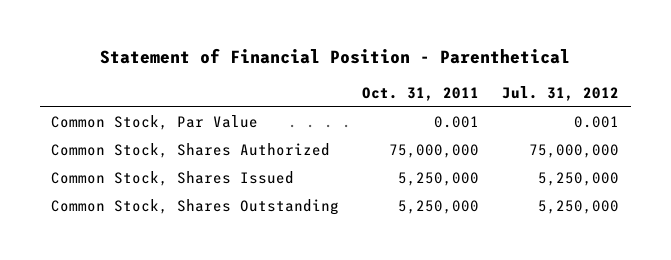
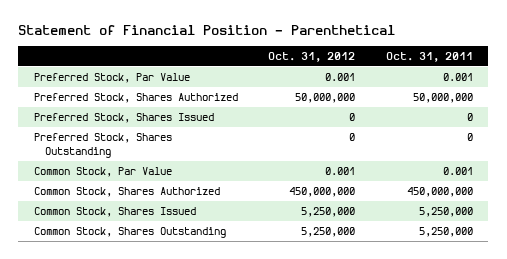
[502,85,620,101] Jul. 31, 2012 -> none
none -> [268,51,356,62] Oct. 31, 2012
none -> [33,73,190,84] Preferred Stock, Par Value
none -> [33,93,238,104] Preferred Stock, Shares Authorized
none -> [33,113,214,124] Preferred Stock, Shares Issued
none -> [33,133,172,158] Preferred Stock, Shares Outstanding
[389,144,480,159] 75,000,000 -> [406,187,473,198] 450,000,000

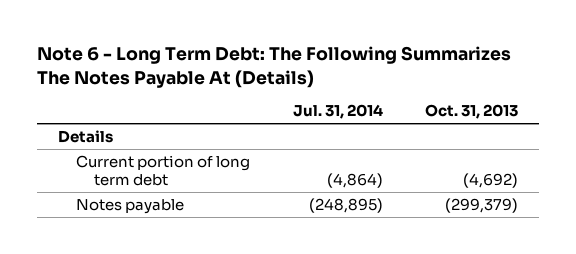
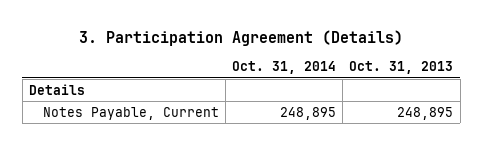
[36,46,511,88] Note 6 - Long Term Debt: The Following Summarizes The Notes Payable At (Details) -> [79,29,404,46] 3. Participation Agreement (Details)
[292,104,383,120] Jul. 31, 2014 -> none
none -> [232,61,337,75] Oct. 31, 2014
[76,154,251,186] Current portion of long term debt -> none
[76,198,185,214] Notes payable -> [42,106,219,120] Notes Payable, Current
[445,197,519,213] (299,379) -> [397,106,454,120] 248,895

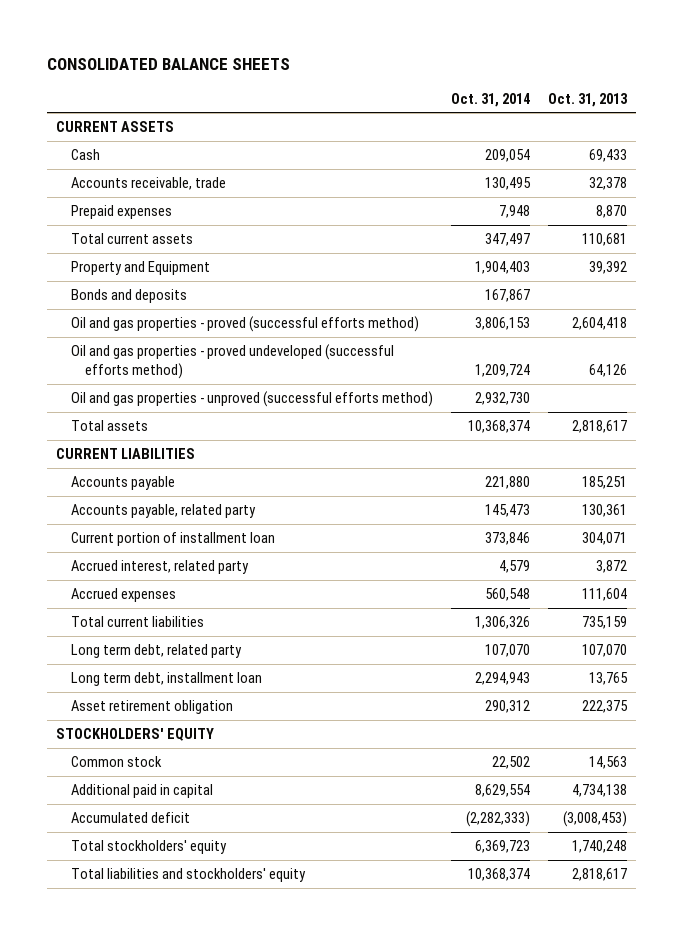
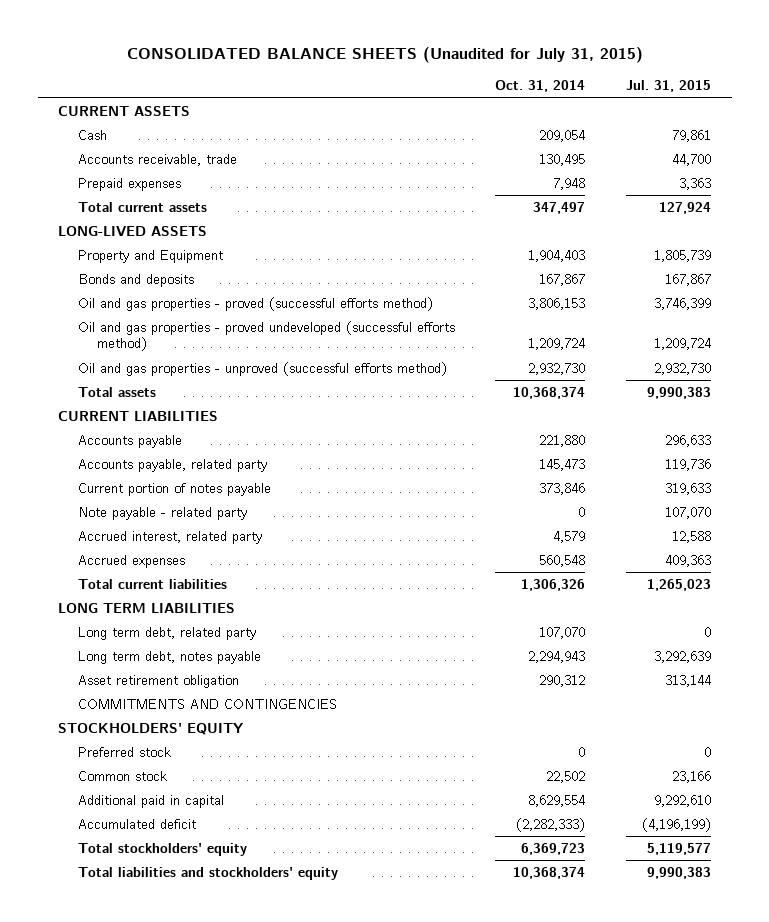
[47,57,291,70] CONSOLIDATED BALANCE SHEETS -> [126,47,643,64] CONSOLIDATED BALANCE SHEETS (Unaudited for July 31, 2015)
[547,92,628,107] Oct. 31, 2013 -> none
none -> [626,80,712,93] Jul. 31, 2015
none -> [58,225,208,236] LONG-LIVED ASSETS
[70,532,275,547] Current portion of installment loan -> [77,482,271,496] Current portion of notes payable
none -> [77,506,247,520] Note payable - related party
none -> [58,602,236,613] LONG TERM LIABILITIES
[70,672,262,687] Long term debt, installment loan -> [77,650,261,664] Long term debt, notes payable
none -> [77,698,337,709] COMMITMENTS AND CONTINGENCIES
none -> [77,746,171,757] Preferred stock

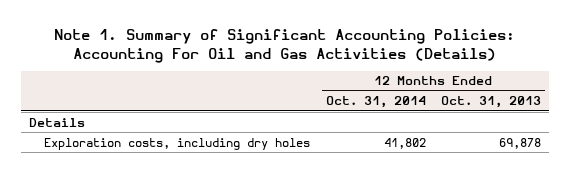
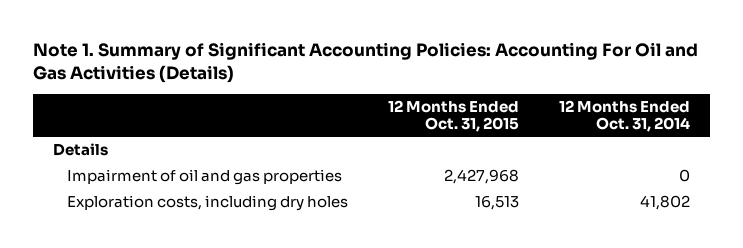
[441,96,542,109] Oct. 31, 2013 -> none
none -> [388,99,520,132] 12 Months Ended Oct. 31, 2015
none -> [66,169,342,186] Impairment of oil and gas properties

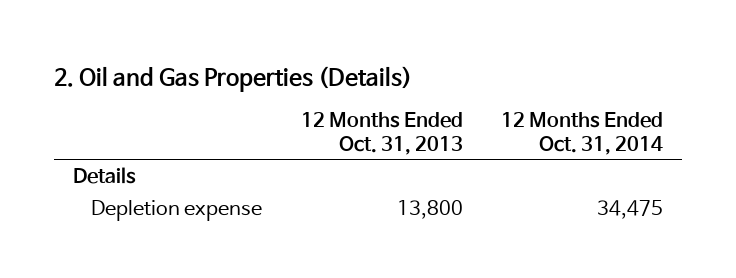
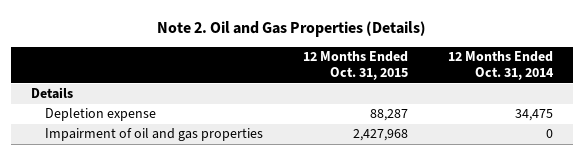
[53,65,412,92] 2. Oil and Gas Properties (Details) -> [157,20,427,37] Note 2. Oil and Gas Properties (Details)
[300,112,463,155] 12 Months Ended Oct. 31, 2013 -> none
none -> [303,51,409,81] 12 Months Ended Oct. 31, 2015
none -> [44,128,263,142] Impairment of oil and gas properties

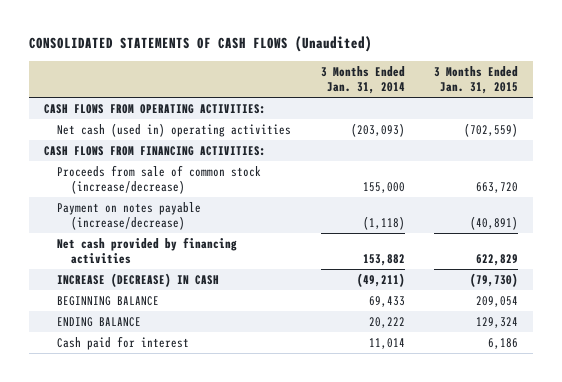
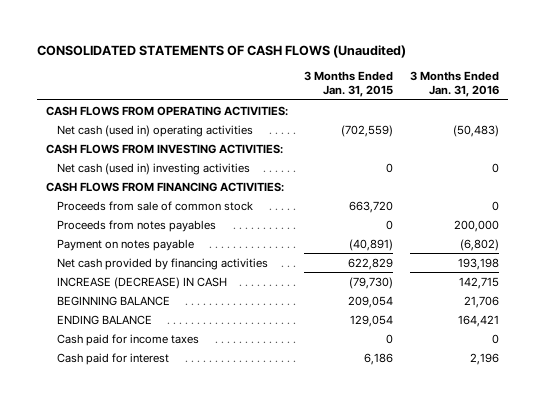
[320,66,405,94] 3 Months Ended Jan. 31, 2014 -> none
none -> [410,70,500,98] 3 Months Ended Jan. 31, 2016
none -> [45,143,283,154] CASH FLOWS FROM INVESTING ACTIVITIES:
none -> [56,162,250,175] Net cash (used in) investing activities
[57,165,262,194] Proceeds from sale of common stock (increase/decrease) -> [56,200,253,211] Proceeds from sale of common stock
none -> [56,219,216,232] Proceeds from notes payables
[57,202,202,230] Payment on notes payable (increase/decrease) -> [56,238,194,251] Payment on notes payable
[475,317,518,329] 129,324 -> [350,314,394,327] 129,054
none -> [56,333,199,346] Cash paid for income taxes

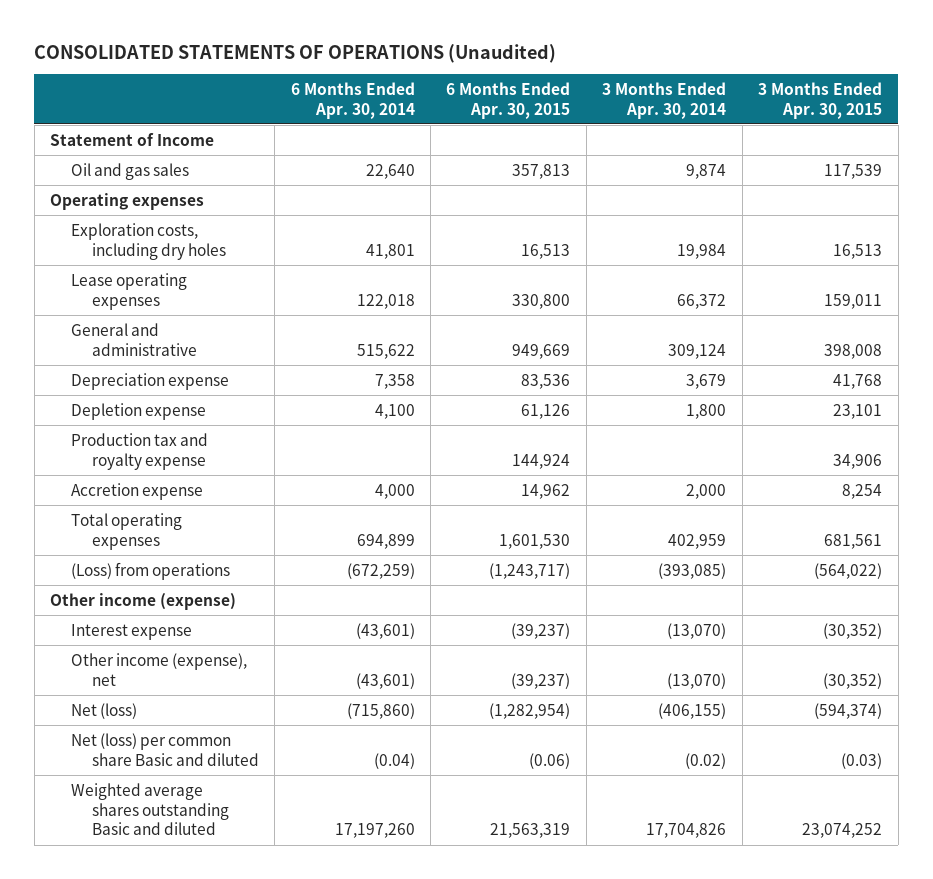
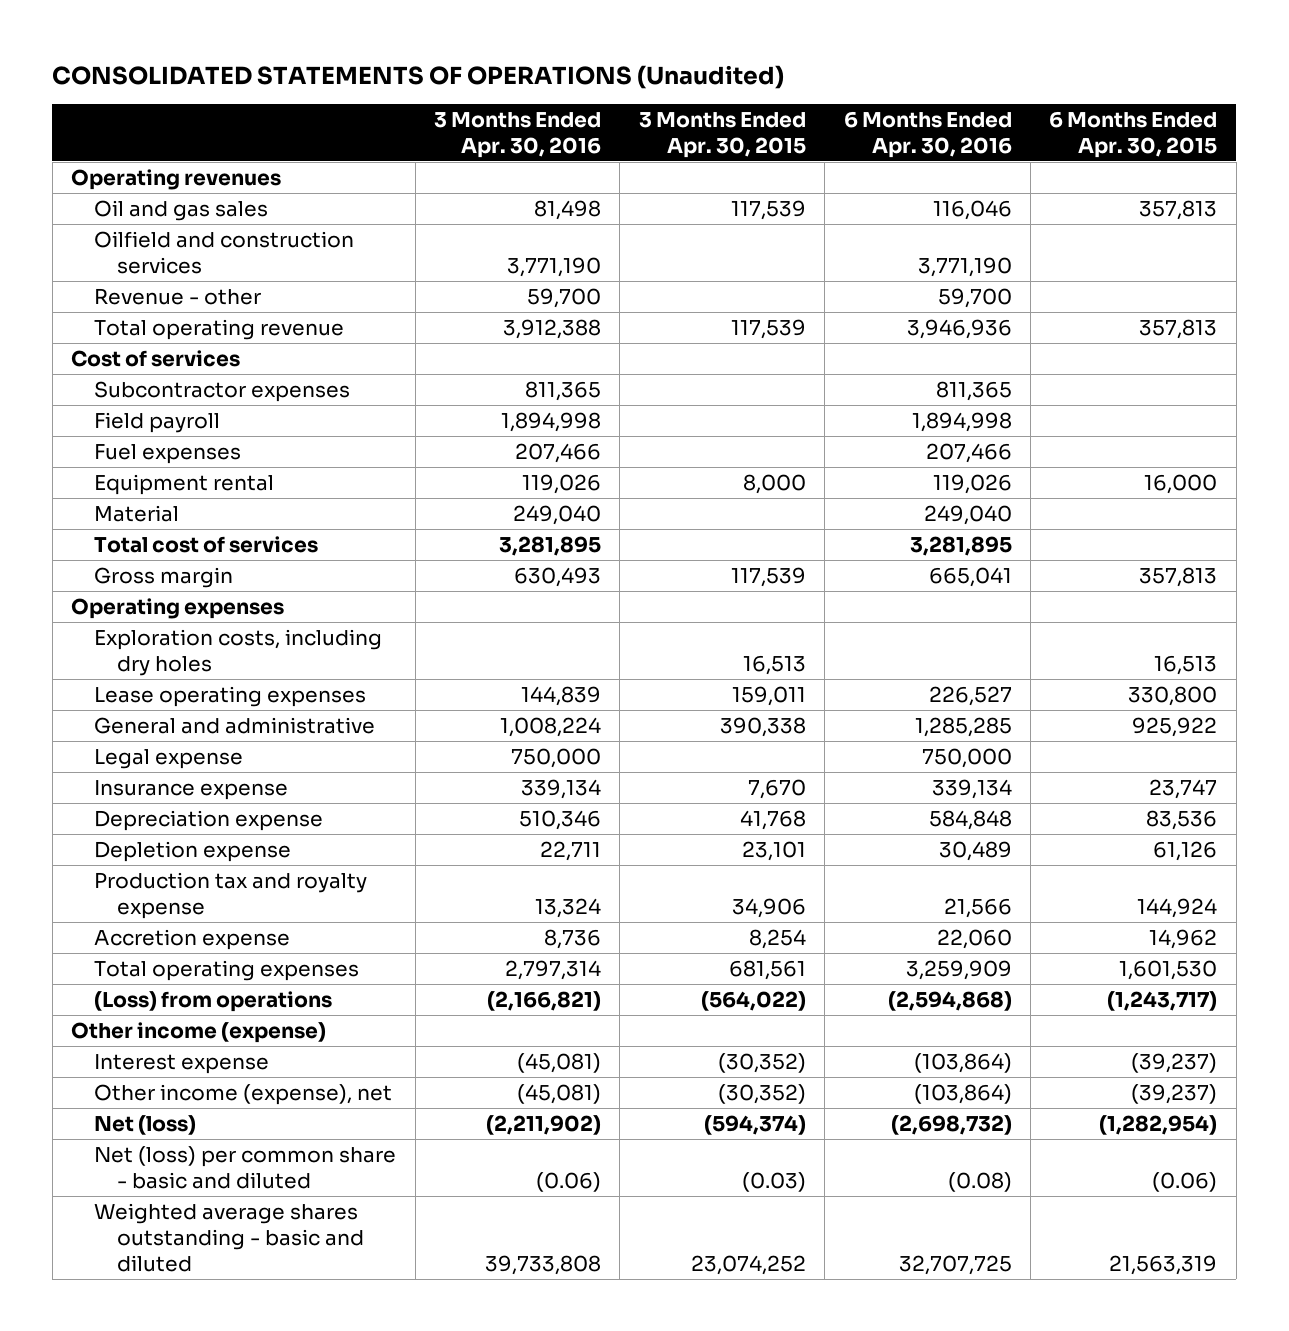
[290,81,415,119] 6 Months Ended Apr. 30, 2014 -> none
[602,81,727,119] 3 Months Ended Apr. 30, 2014 -> none
none -> [433,111,601,158] 3 Months Ended Apr. 30, 2016
none -> [843,110,1012,158] 6 Months Ended Apr. 30, 2016
[50,132,215,146] Statement of Income -> none
none -> [71,168,282,190] Operating revenues
none -> [94,230,355,274] Oilfield and construction services
none -> [94,287,262,305] Revenue - other
none -> [94,318,345,340] Total operating revenue
none -> [71,349,241,367] Cost of services
none -> [94,380,351,402] Subcontractor expenses
none -> [94,411,221,433] Field payroll
none -> [94,443,242,464] Fuel expenses
none -> [94,473,275,495] Equipment rental
none -> [94,504,180,522] Material
none -> [94,535,319,553] Total cost of services
none -> [94,566,234,588] Gross margin
[512,343,571,359] 949,669 -> [1132,716,1218,737] 925,922
[824,343,883,359] 398,008 -> [719,716,806,737] 390,338
none -> [94,748,244,769] Legal expense
none -> [94,779,289,800] Insurance expense
[71,732,259,766] Net (loss) per common share Basic and diluted -> [94,1145,397,1189] Net (loss) per common share - basic and diluted
[71,782,229,836] Weighted average shares outstanding Basic and diluted -> [94,1202,365,1272] Weighted average shares outstanding - basic and diluted

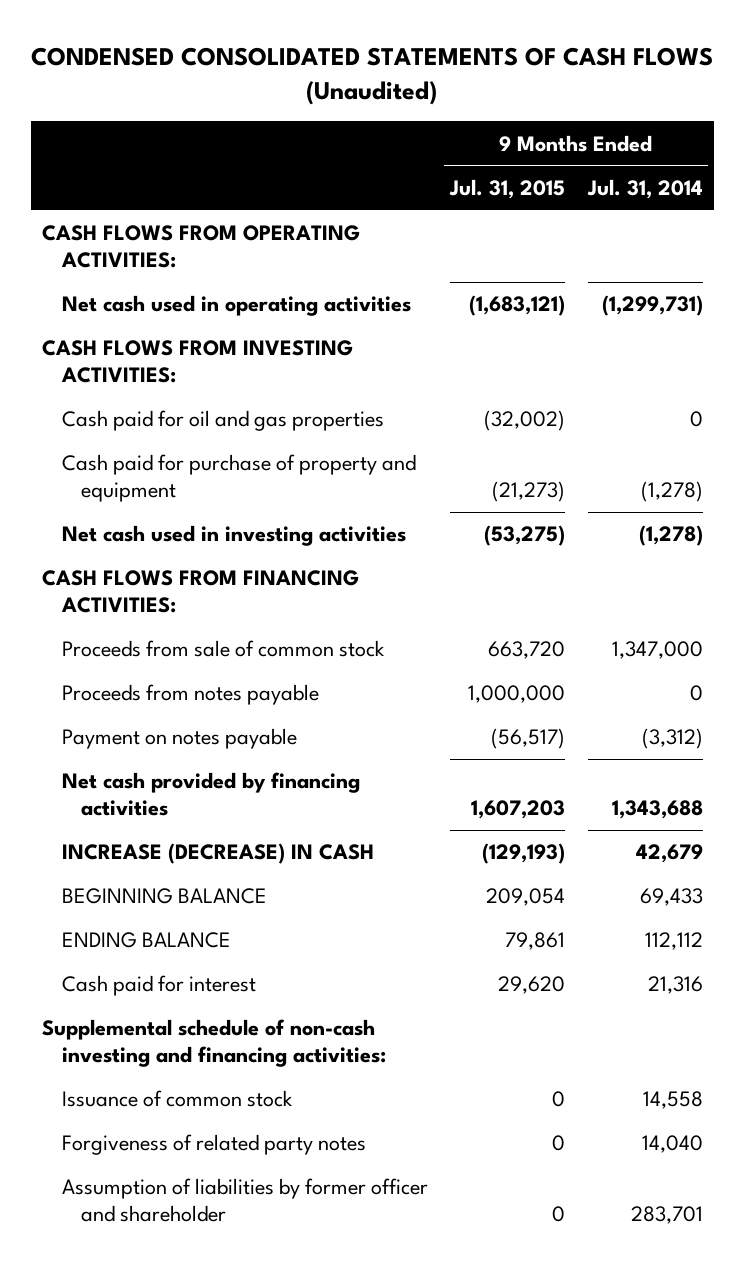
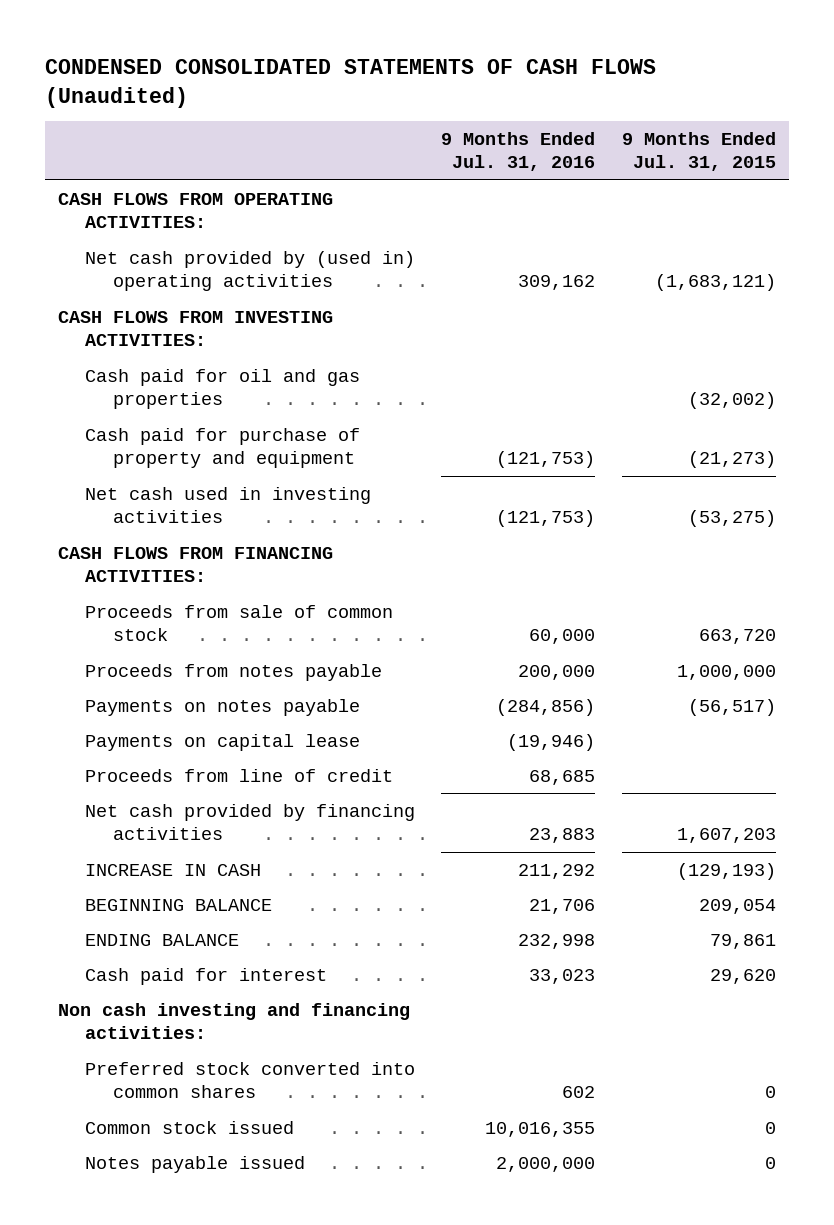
[586,178,703,199] Jul. 31, 2014 -> none
none -> [441,132,596,172] 9 Months Ended Jul. 31, 2016
[61,295,411,317] Net cash used in operating activities -> [85,250,416,292] Net cash provided by (used in) operating activities
[61,728,297,750] Payment on notes payable -> [85,698,361,716] Payments on notes payable
none -> [85,733,361,751] Payments on capital lease
none -> [85,768,394,782] Proceeds from line of credit
[61,843,374,865] INCREASE (DECREASE) IN CASH -> [85,863,262,876] INCREASE IN CASH
[61,1090,293,1108] Issuance of common stock -> none
[61,1134,366,1156] Forgiveness of related party notes -> none
[61,1178,428,1223] Assumption of liabilities by former officer and shareholder -> none
[41,1019,386,1068] Supplemental schedule of non-cash investing and financing activities: -> [57,1002,410,1040] Non cash investing and financing activities:
none -> [85,1061,416,1099] Preferred stock converted into common shares
none -> [85,1120,295,1134] Common stock issued
none -> [85,1155,306,1173] Notes payable issued

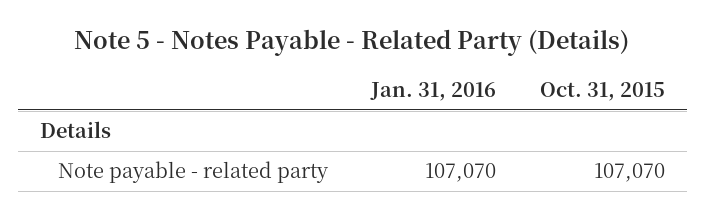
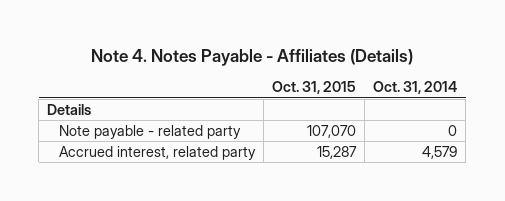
[74,29,630,57] Note 5 - Notes Payable - Related Party (Details) -> [91,48,414,66] Note 4. Notes Payable - Affiliates (Details)
[370,82,497,102] Jan. 31, 2016 -> none
none -> [373,81,458,95] Oct. 31, 2014
none -> [59,145,257,160] Accrued interest, related party

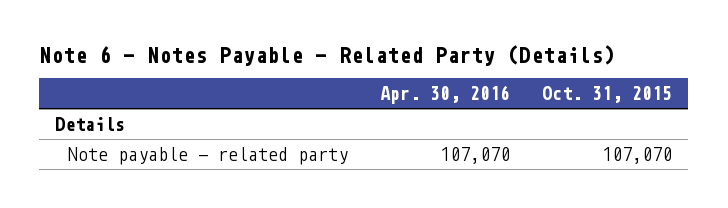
[91,48,414,66] Note 4. Notes Payable - Affiliates (Details) -> [39,45,616,67] Note 6 - Notes Payable - Related Party (Details)
[373,81,458,95] Oct. 31, 2014 -> none
none -> [380,85,511,105] Apr. 30, 2016
[59,145,257,160] Accrued interest, related party -> none

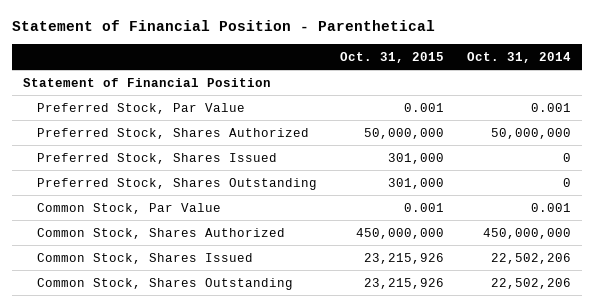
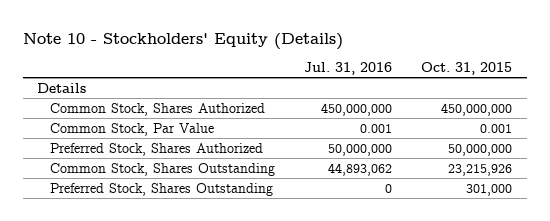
[11,20,435,32] Statement of Financial Position - Parenthetical -> [22,32,343,50] Note 10 - Stockholders' Equity (Details)
[466,51,571,63] Oct. 31, 2014 -> none
none -> [304,61,393,75] Jul. 31, 2016
[23,77,272,87] Statement of Financial Position -> none
[37,102,246,114] Preferred Stock, Par Value -> none
[37,152,278,164] Preferred Stock, Shares Issued -> none
none -> [37,82,87,93] Details
[37,252,254,264] Common Stock, Shares Issued -> none
[37,202,222,214] Common Stock, Par Value -> [49,122,214,136] Common Stock, Par Value
[37,127,310,139] Preferred Stock, Shares Authorized -> [49,142,263,156] Preferred Stock, Shares Authorized
[37,177,318,190] Preferred Stock, Shares Outstanding -> [49,182,273,196] Preferred Stock, Shares Outstanding

